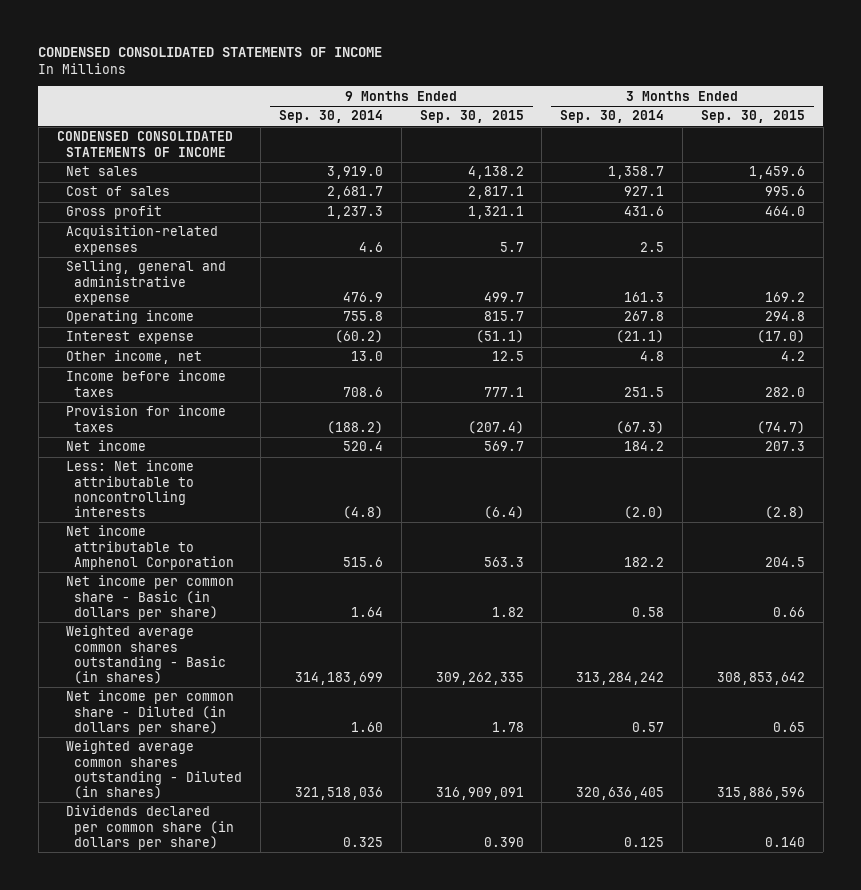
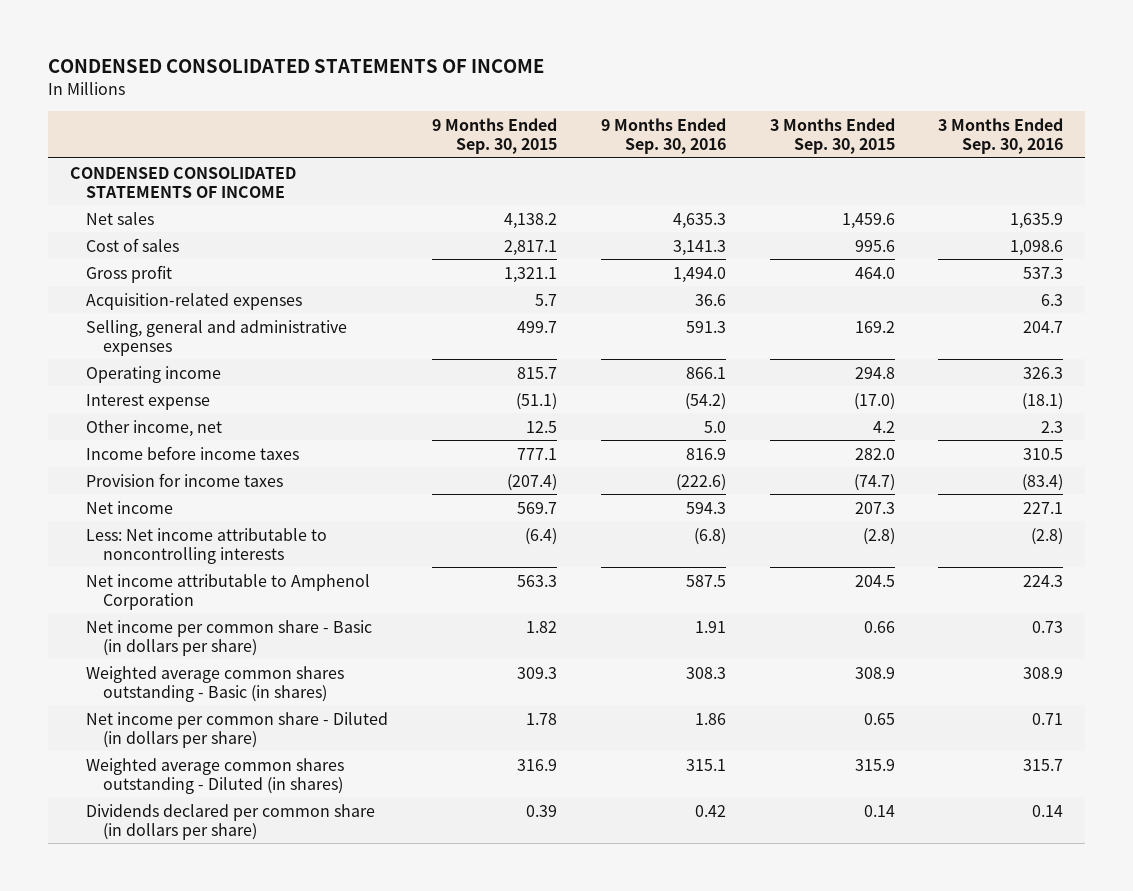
[278,110,383,124] Sep. 30, 2014 -> none
[560,110,665,124] Sep. 30, 2014 -> none
none -> [600,117,726,154] 9 Months Ended Sep. 30, 2016
none -> [938,117,1064,154] 3 Months Ended Sep. 30, 2016
[65,260,226,305] Selling, general and administrative expense -> [86,319,348,356] Selling, general and administrative expenses
[435,672,524,686] 309,262,335 -> [517,666,558,679] 309.3
[716,672,805,686] 308,853,642 -> [854,666,895,679] 308.9
[435,787,524,801] 316,909,091 -> [517,758,558,771] 316.9
[716,787,805,801] 315,886,596 -> [854,758,895,771] 315.9
[483,836,524,847] 0.390 -> [526,804,558,817] 0.39
[764,836,805,847] 0.140 -> [863,804,895,817] 0.14

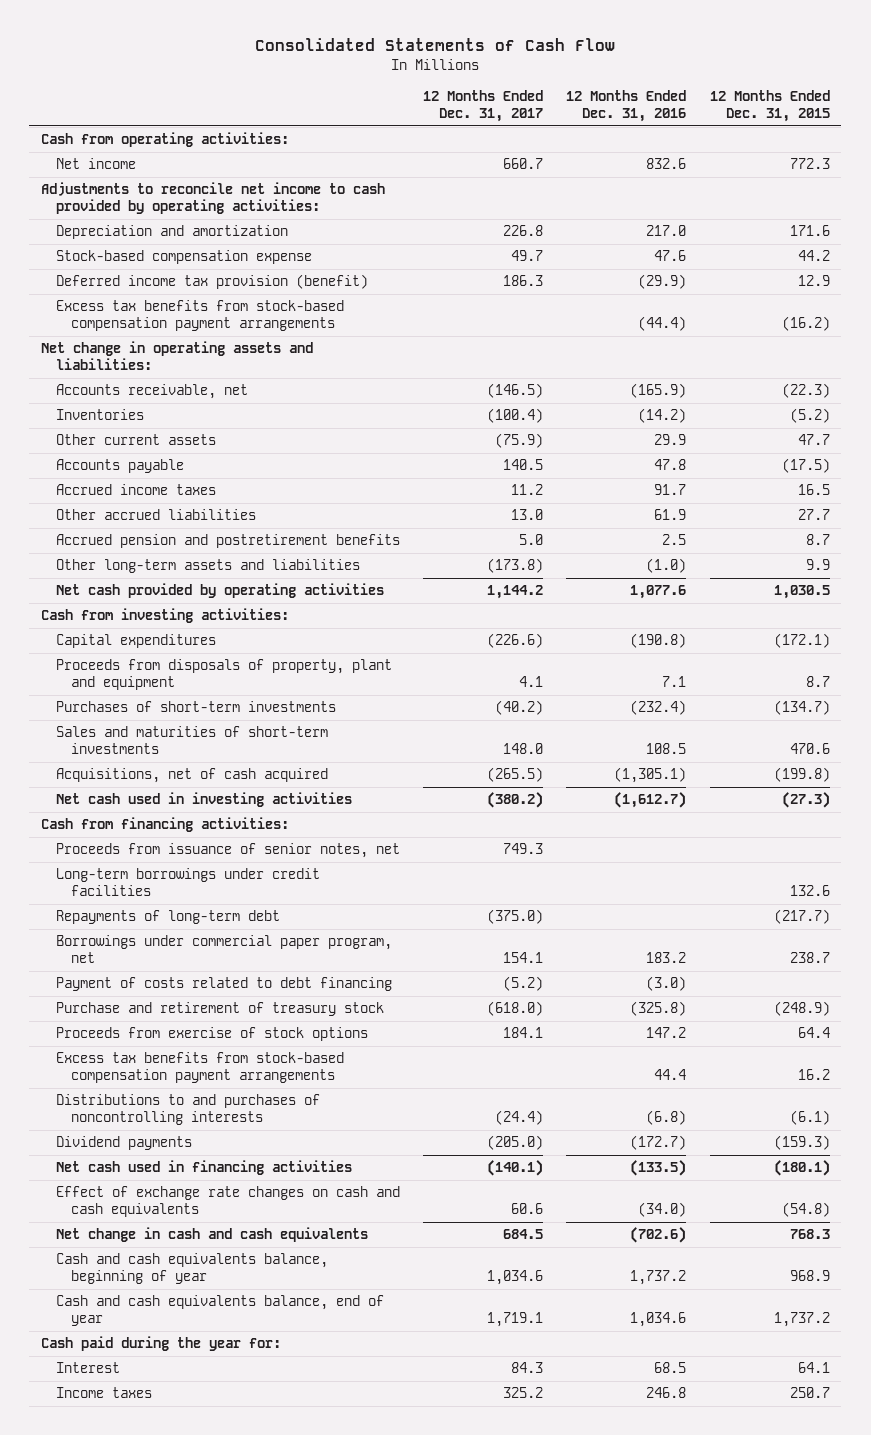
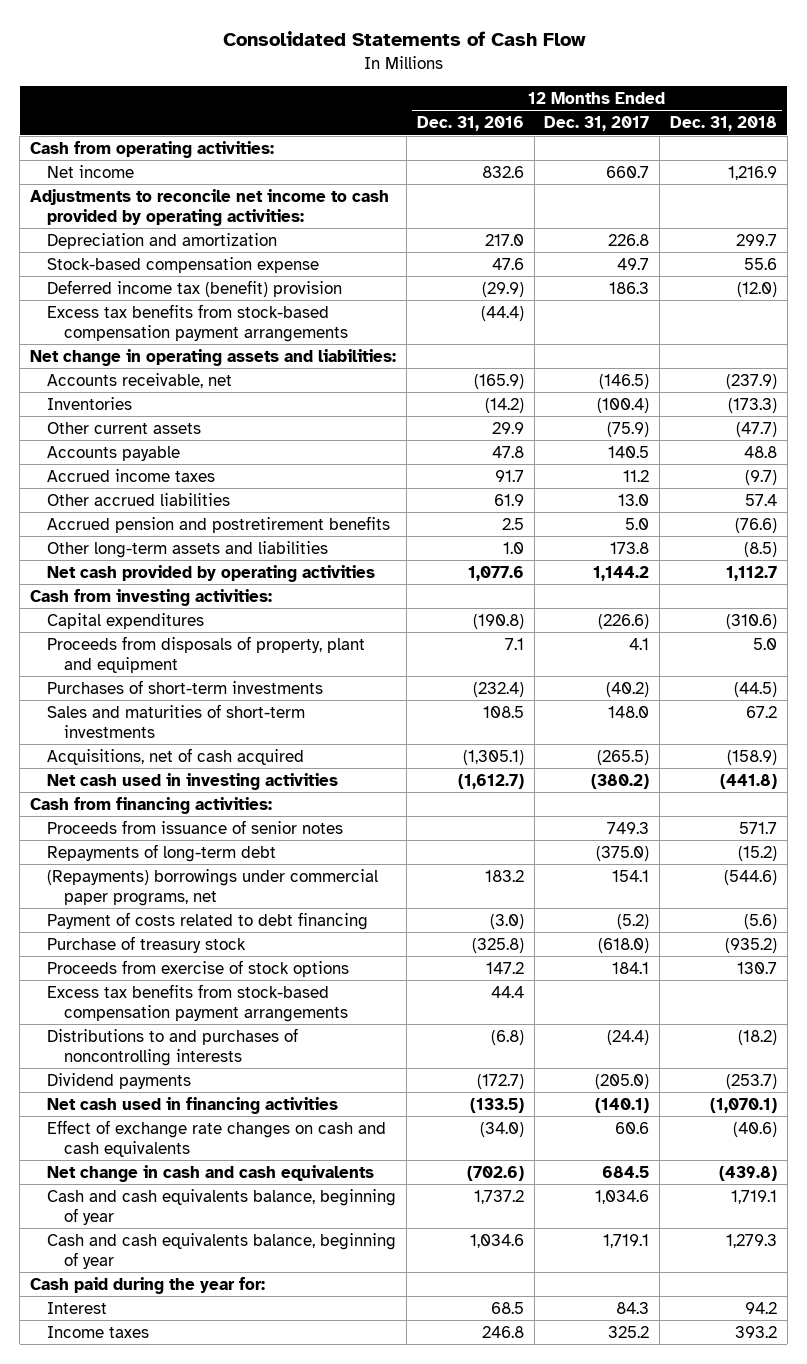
[709,90,830,123] 12 Months Ended Dec. 31, 2015 -> none
none -> [670,116,778,132] Dec. 31, 2018
[55,274,368,290] Deferred income tax provision (benefit) -> [47,279,343,297] Deferred income tax (benefit) provision
[487,558,544,574] (173.8) -> [610,541,650,554] 173.8
[646,558,687,574] (1.0) -> [502,541,524,554] 1.0
[55,868,320,897] Long-term borrowings under credit facilities -> none
[55,843,400,859] Proceeds from issuance of senior notes, net -> [47,819,344,834] Proceeds from issuance of senior notes
[55,935,392,964] Borrowings under commercial paper program, net -> [47,868,379,906] (Repayments) borrowings under commercial paper programs, net
[55,1002,384,1017] Purchase and retirement of treasury stock -> [47,935,247,953] Purchase of treasury stock
[55,1295,384,1327] Cash and cash equivalents balance, end of year -> [47,1232,397,1269] Cash and cash equivalents balance, beginning of year

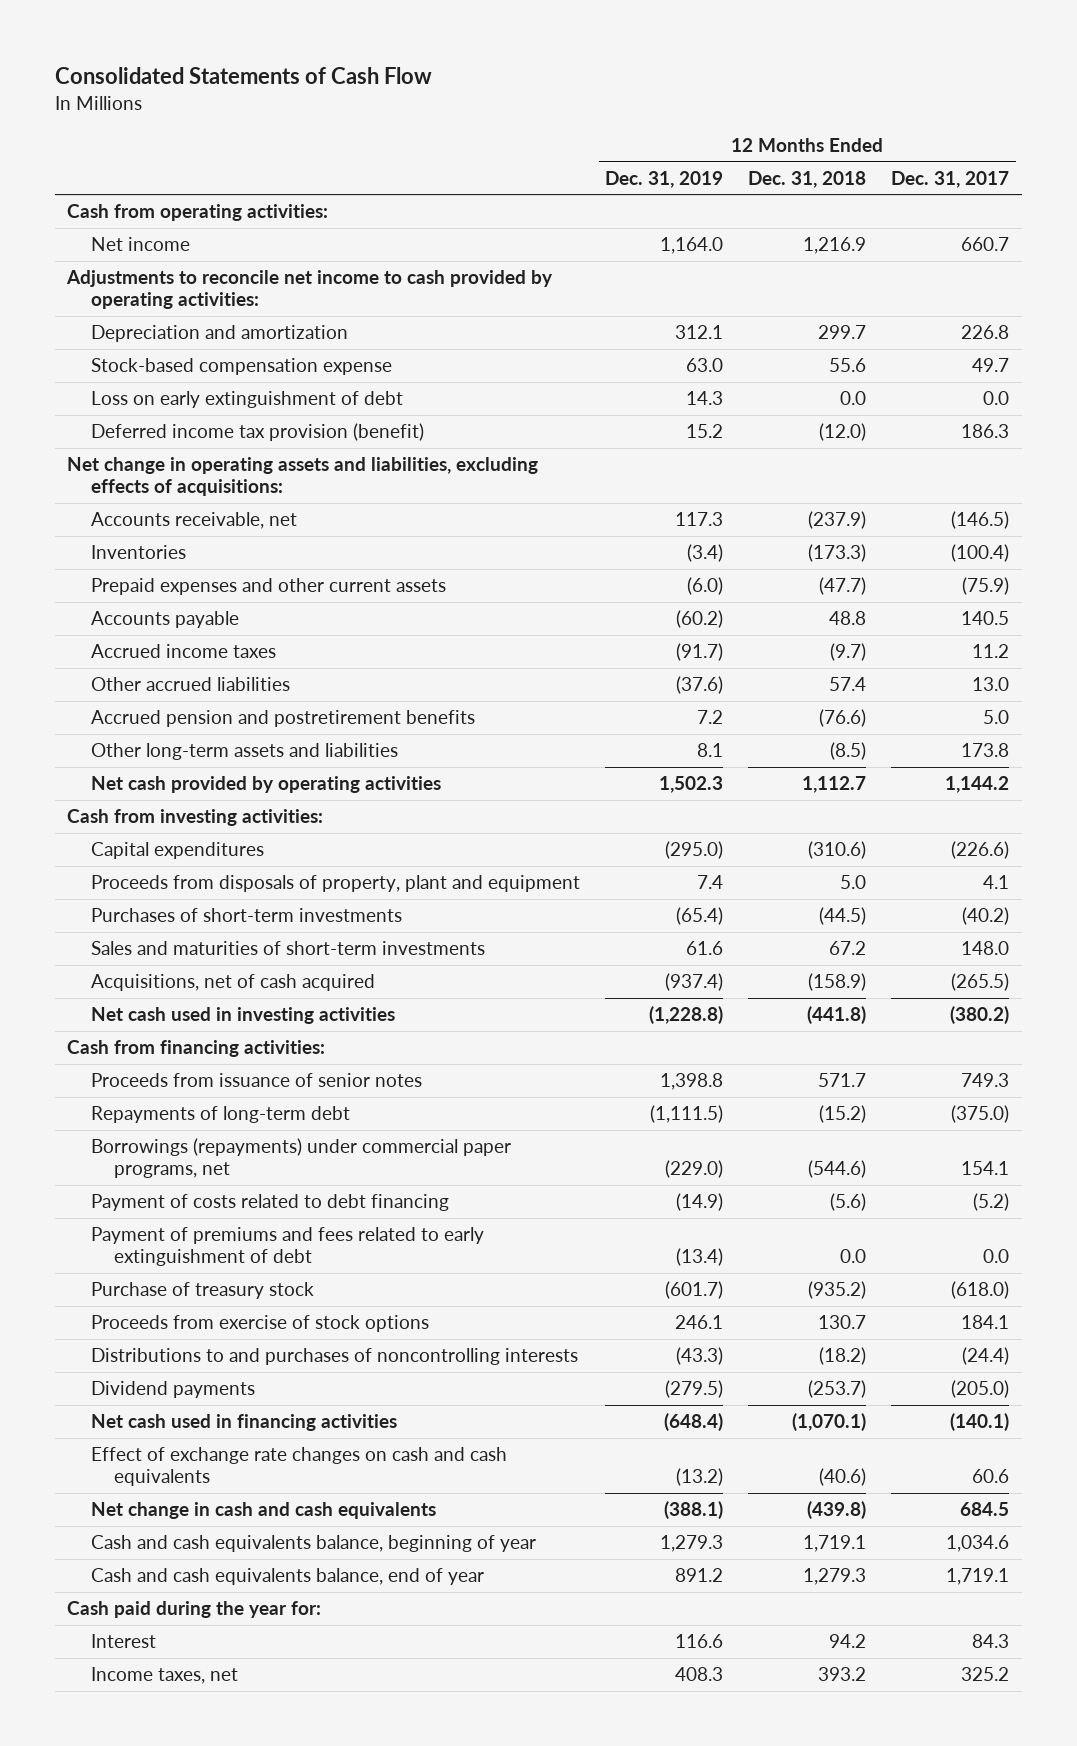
[416,116,524,132] Dec. 31, 2016 -> none
none -> [605,170,724,188] Dec. 31, 2019
[47,303,348,342] Excess tax benefits from stock-based compensation payment arrangements -> none
none -> [90,391,403,409] Loss on early extinguishment of debt
[47,279,343,297] Deferred income tax (benefit) provision -> [90,423,424,442] Deferred income tax provision (benefit)
[30,348,397,366] Net change in operating assets and liabilities: -> [67,457,539,497] Net change in operating assets and liabilities, excluding effects of acquisitions:
[47,421,202,434] Other current assets -> [90,578,446,596] Prepaid expenses and other current assets
[47,868,379,906] (Repayments) borrowings under commercial paper programs, net -> [90,1138,511,1179] Borrowings (repayments) under commercial paper programs, net
none -> [90,1227,484,1267] Payment of premiums and fees related to early extinguishment of debt
[47,983,348,1022] Excess tax benefits from stock-based compensation payment arrangements -> none
[47,1232,397,1269] Cash and cash equivalents balance, beginning of year -> [90,1568,484,1586] Cash and cash equivalents balance, end of year
[47,1325,150,1338] Income taxes -> [90,1667,238,1685] Income taxes, net

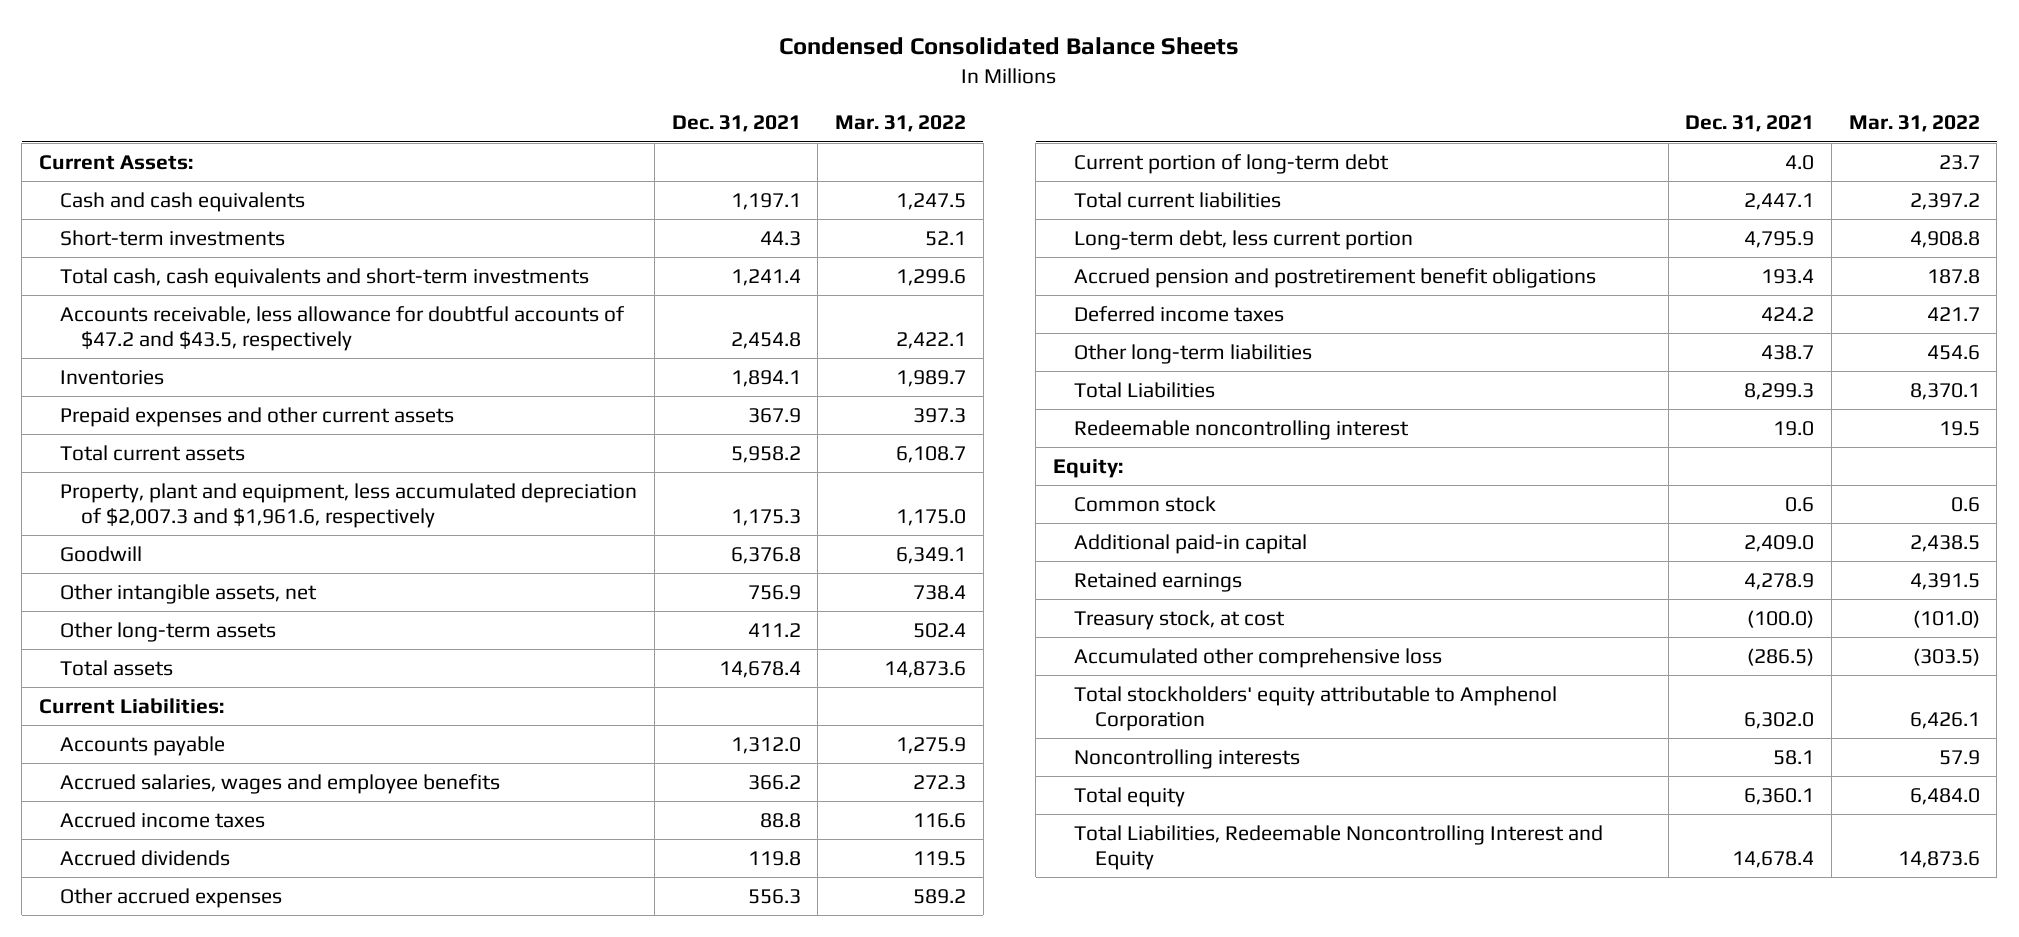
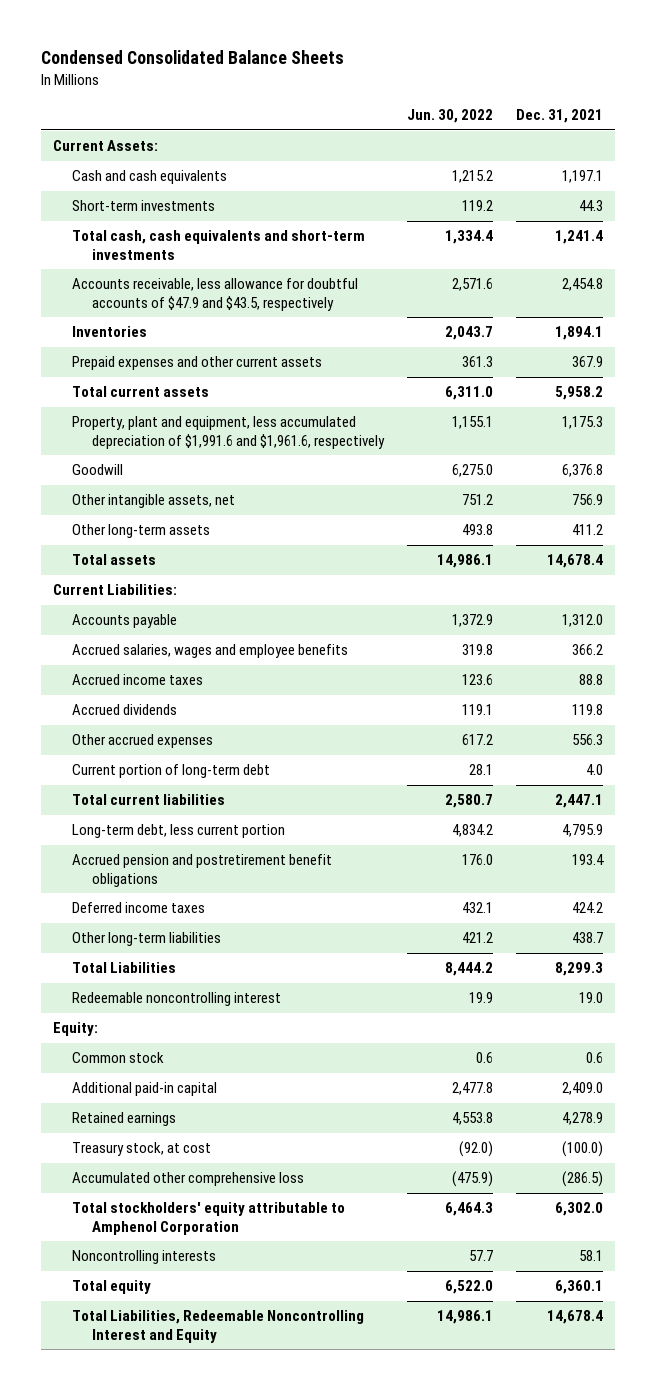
[835,115,967,133] Mar. 31, 2022 -> none
none -> [407,108,494,123] Jun. 30, 2022
[60,305,626,352] Accounts receivable, less allowance for doubtful accounts of $47.2 and $43.5, respectively -> [72,278,359,311] Accounts receivable, less allowance for doubtful accounts of $47.9 and $43.5, respectively
[60,482,638,529] Property, plant and equipment, less accumulated depreciation of $2,007.3 and $1,961.6, respectively -> [72,416,385,449] Property, plant and equipment, less accumulated depreciation of $1,991.6 and $1,961.6, respectively

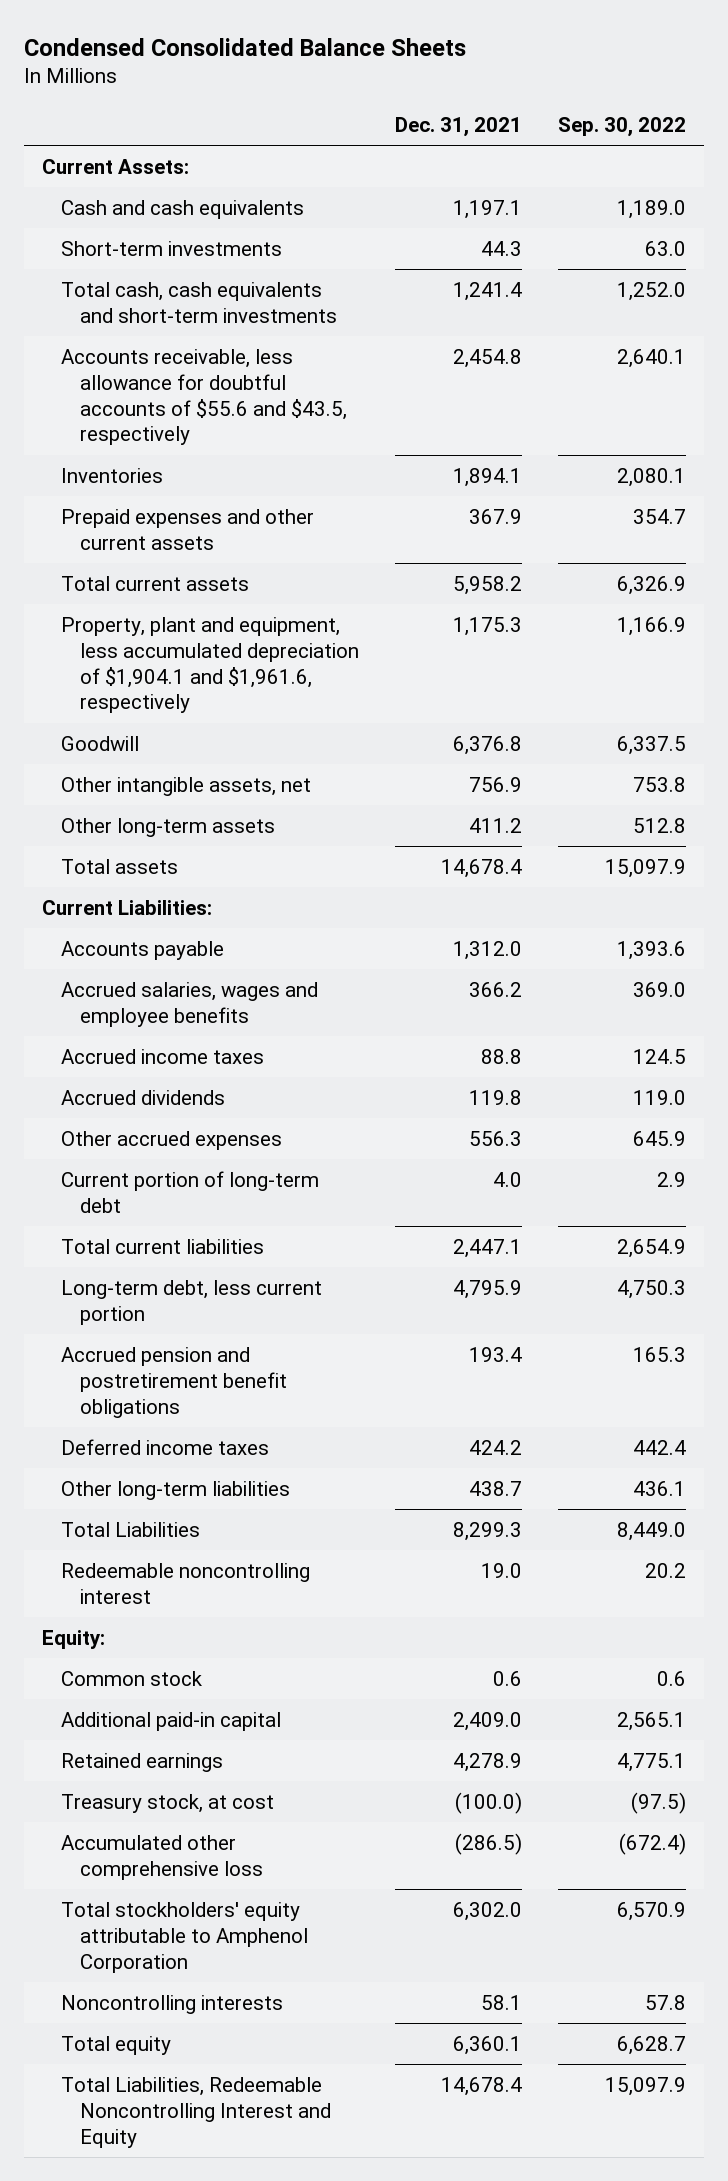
[407,108,494,123] Jun. 30, 2022 -> none
none -> [557,116,686,137] Sep. 30, 2022
[72,278,359,311] Accounts receivable, less allowance for doubtful accounts of $47.9 and $43.5, respectively -> [60,348,347,446] Accounts receivable, less allowance for doubtful accounts of $55.6 and $43.5, respectively
[72,416,385,449] Property, plant and equipment, less accumulated depreciation of $1,991.6 and $1,961.6, respectively -> [60,616,359,714] Property, plant and equipment, less accumulated depreciation of $1,904.1 and $1,961.6, respectively

